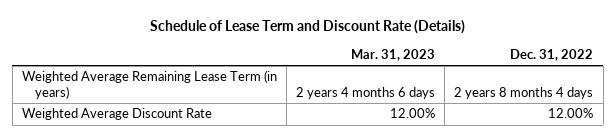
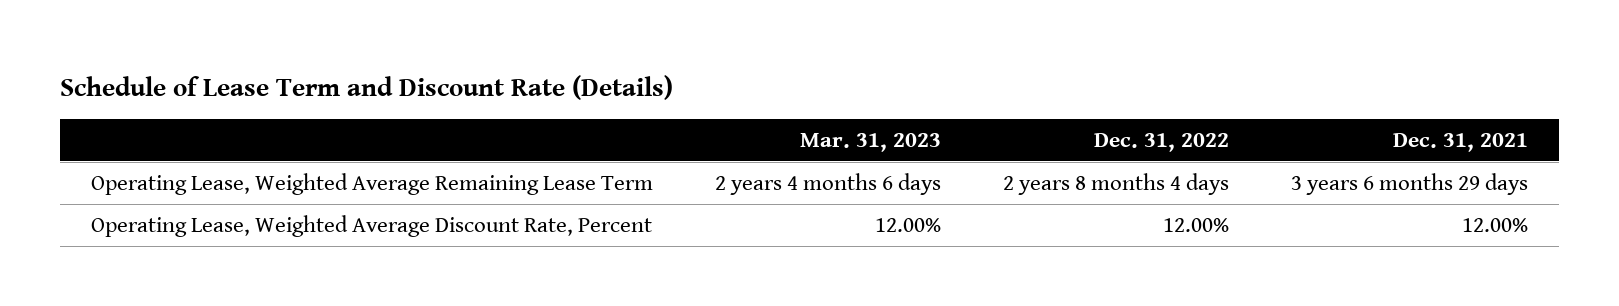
none -> [1393,133,1529,153] Dec. 31, 2021
[21,70,277,99] Weighted Average Remaining Lease Term (in years) -> [90,173,653,196] Operating Lease, Weighted Average Remaining Lease Term
[21,108,212,121] Weighted Average Discount Rate -> [90,215,652,238] Operating Lease, Weighted Average Discount Rate, Percent

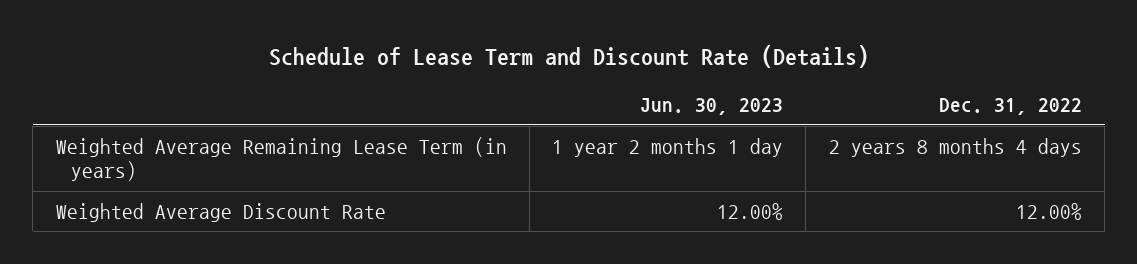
[799,133,941,153] Mar. 31, 2023 -> none
[1393,133,1529,153] Dec. 31, 2021 -> none
none -> [640,98,784,116] Jun. 30, 2023
[90,173,653,196] Operating Lease, Weighted Average Remaining Lease Term -> [55,136,507,182] Weighted Average Remaining Lease Term (in years)
[90,215,652,238] Operating Lease, Weighted Average Discount Rate, Percent -> [55,202,386,222] Weighted Average Discount Rate

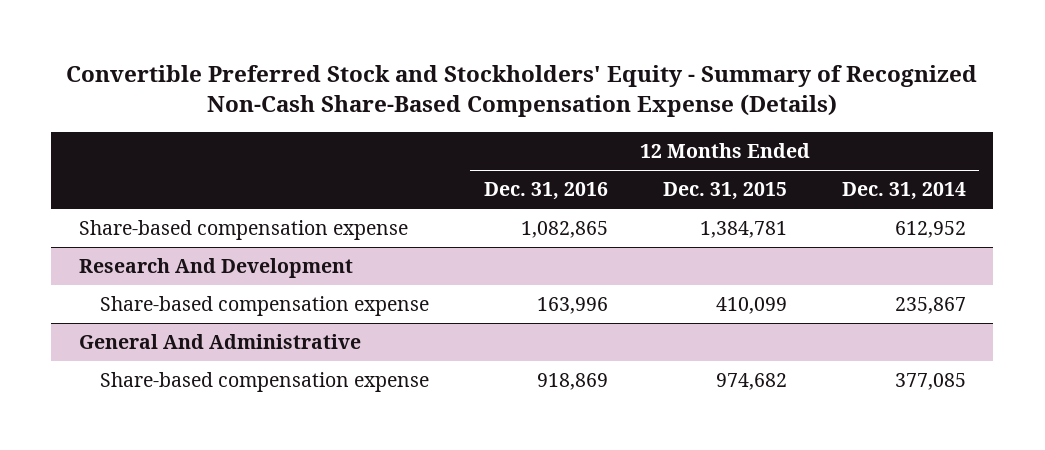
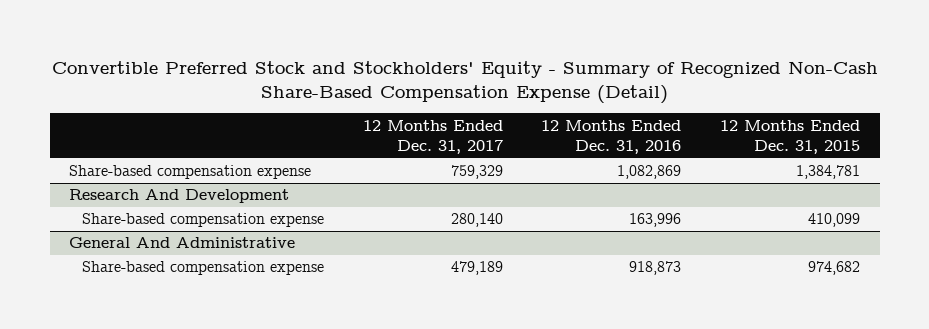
[66,64,978,118] Convertible Preferred Stock and Stockholders' Equity - Summary of Recognized Non-Cash Share-Based Compensation Expense (Details) -> [51,60,878,104] Convertible Preferred Stock and Stockholders' Equity - Summary of Recognized Non-Cash Share-Based Compensation Expense (Detail)
[841,182,966,201] Dec. 31, 2014 -> none
none -> [362,119,503,155] 12 Months Ended Dec. 31, 2017
[520,221,608,239] 1,082,865 -> [617,165,682,180] 1,082,869
[536,373,608,391] 918,869 -> [629,261,682,276] 918,873

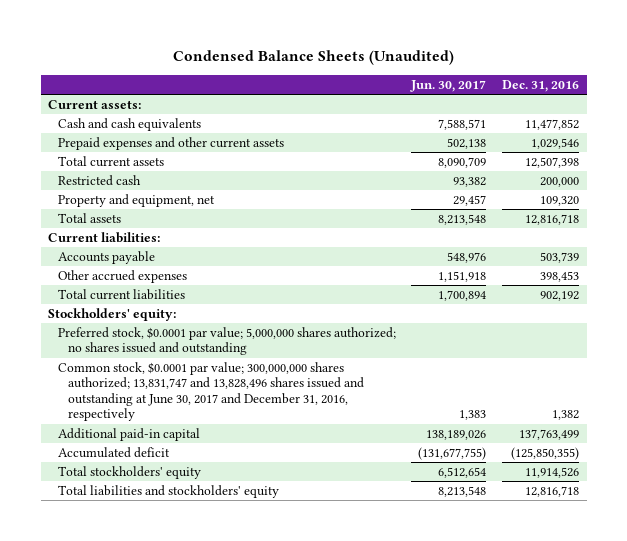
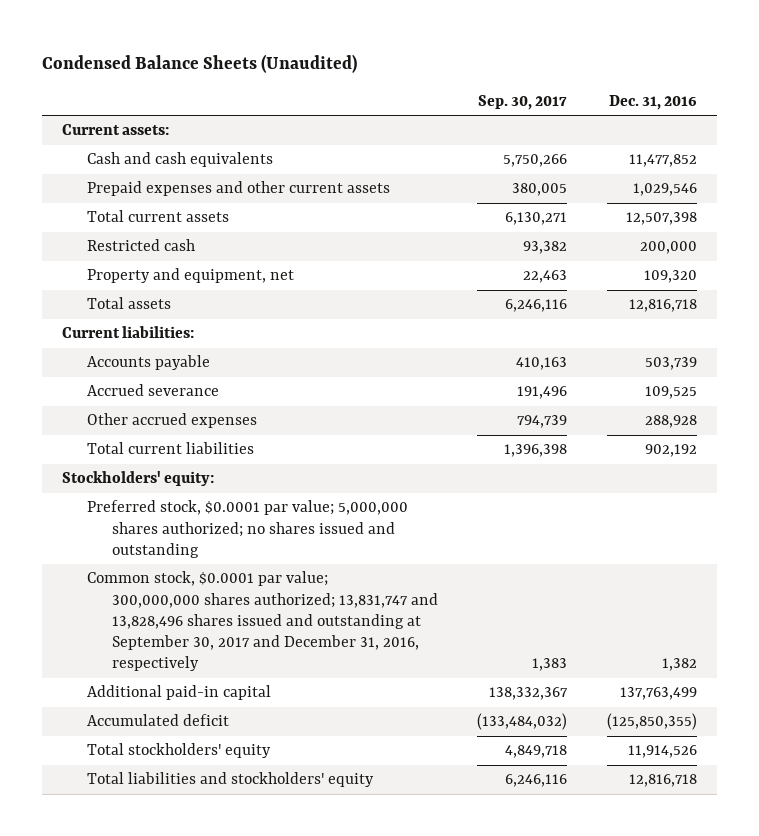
[410,79,487,92] Jun. 30, 2017 -> none
none -> [478,94,568,110] Sep. 30, 2017
none -> [86,384,219,397] Accrued severance
[539,270,579,282] 398,453 -> [644,415,697,429] 288,928
[57,361,364,422] Common stock, $0.0001 par value; 300,000,000 shares authorized; 13,831,747 and 13,828,496 shares issued and outstanding at June 30, 2017 and December 31, 2016, respectively -> [86,571,438,672] Common stock, $0.0001 par value; 300,000,000 shares authorized; 13,831,747 and 13,828,496 shares issued and outstanding at September 30, 2017 and December 31, 2016, respectively

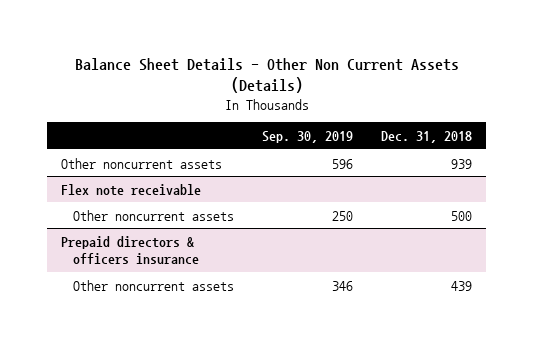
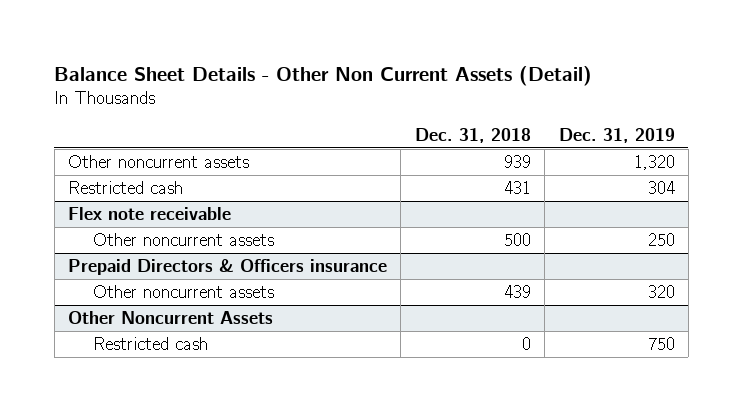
[74,57,459,94] Balance Sheet Details - Other Non Current Assets (Details) -> [54,65,593,86] Balance Sheet Details - Other Non Current Assets (Detail)
[261,131,353,144] Sep. 30, 2019 -> none
none -> [558,127,675,143] Dec. 31, 2019
none -> [67,181,183,195] Restricted cash
[61,235,199,265] Prepaid directors & officers insurance -> [67,259,387,276] Prepaid Directors & Officers insurance
none -> [67,311,273,325] Other Noncurrent Assets
none -> [92,337,208,351] Restricted cash

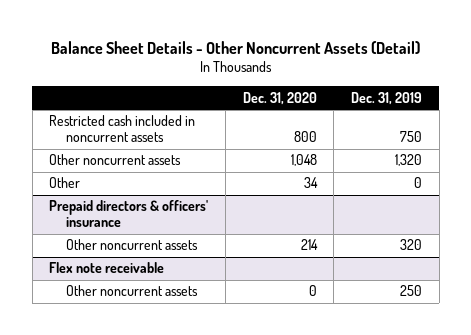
[54,65,593,86] Balance Sheet Details - Other Non Current Assets (Detail) -> [50,40,420,54] Balance Sheet Details - Other Noncurrent Assets (Detail)
[414,127,531,143] Dec. 31, 2018 -> none
none -> [242,91,317,105] Dec. 31, 2020
none -> [49,115,196,143] Restricted cash included in noncurrent assets
[67,181,183,195] Restricted cash -> none
none -> [49,177,81,189] Other
none -> [49,200,209,228] Prepaid directors & officers' insurance
none -> [66,239,199,251] Other noncurrent assets
[67,259,387,276] Prepaid Directors & Officers insurance -> none
[92,285,274,299] Other noncurrent assets -> none
[67,311,273,325] Other Noncurrent Assets -> none
[92,337,208,351] Restricted cash -> none

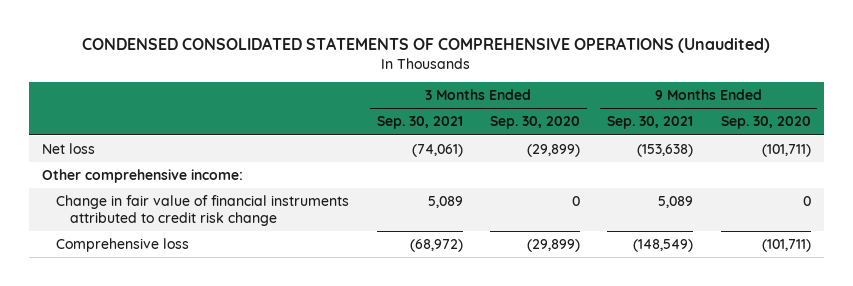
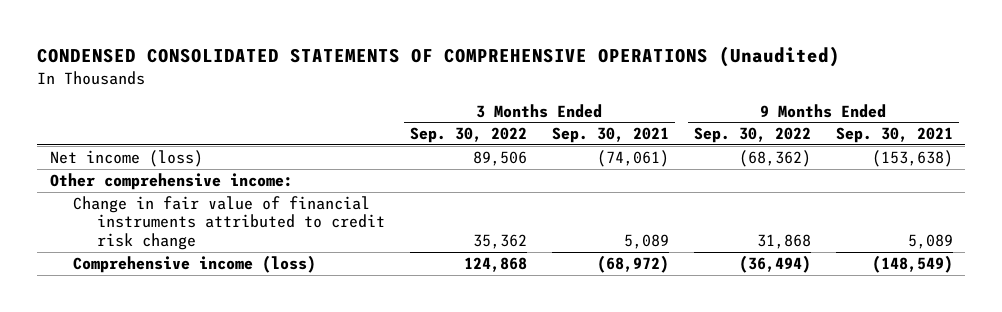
[489,116,580,130] Sep. 30, 2020 -> none
[720,116,811,130] Sep. 30, 2020 -> none
none -> [409,127,527,144] Sep. 30, 2022
none -> [693,127,811,144] Sep. 30, 2022
[42,142,96,154] Net loss -> [49,149,203,167] Net income (loss)
[56,237,190,252] Comprehensive loss -> [73,254,317,273] Comprehensive income (loss)

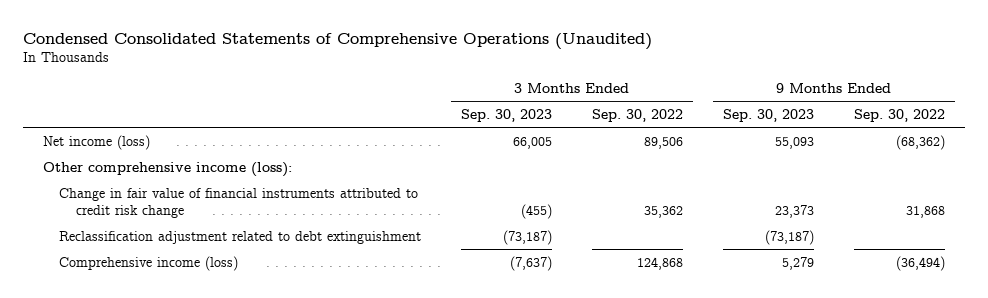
[37,46,841,68] CONDENSED CONSOLIDATED STATEMENTS OF COMPREHENSIVE OPERATIONS (Unaudited) -> [23,33,653,51] Condensed Consolidated Statements of Comprehensive Operations (Unaudited)
[551,127,669,144] Sep. 30, 2021 -> none
[835,127,953,144] Sep. 30, 2021 -> none
none -> [461,108,553,122] Sep. 30, 2023
none -> [723,108,815,122] Sep. 30, 2023
[49,172,293,190] Other comprehensive income: -> [43,161,293,177] Other comprehensive income (loss):
none -> [59,230,422,244] Reclassification adjustment related to debt extinguishment

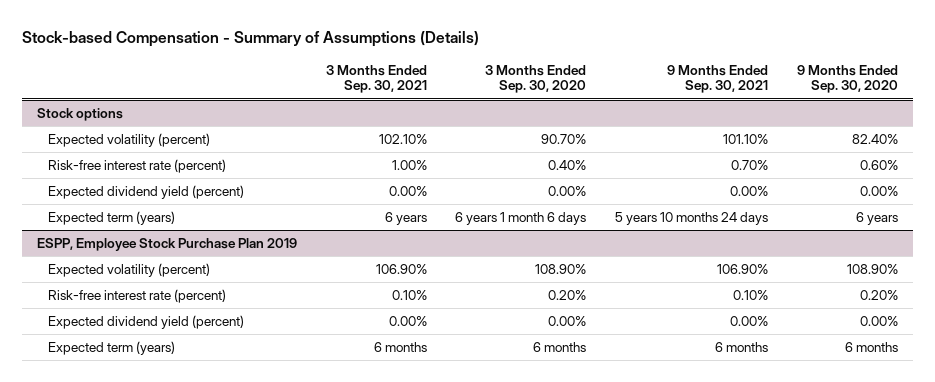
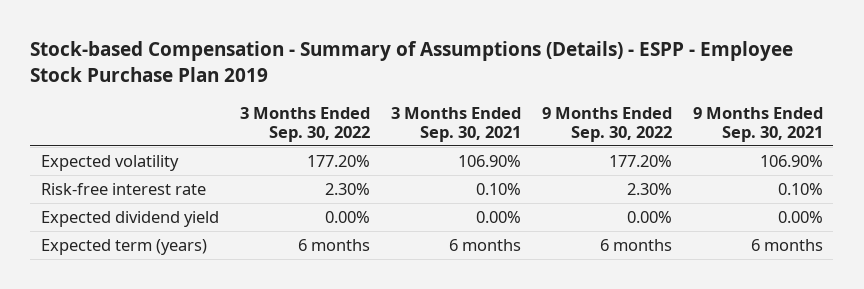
[22,31,480,48] Stock-based Compensation - Summary of Assumptions (Details) -> [30,41,794,83] Stock-based Compensation - Summary of Assumptions (Details) - ESPP - Employee Stock Purchase Plan 2019
[485,64,587,94] 3 Months Ended Sep. 30, 2020 -> none
[797,64,899,94] 9 Months Ended Sep. 30, 2020 -> none
none -> [239,106,370,142] 3 Months Ended Sep. 30, 2022
none -> [541,106,672,142] 9 Months Ended Sep. 30, 2022
[36,108,123,122] Stock options -> none
[47,211,175,226] Expected term (years) -> none
[36,238,297,252] ESPP, Employee Stock Purchase Plan 2019 -> none
[47,263,210,278] Expected volatility (percent) -> none
[47,289,226,304] Risk-free interest rate (percent) -> none
[47,315,244,330] Expected dividend yield (percent) -> none
[47,133,210,148] Expected volatility (percent) -> [40,154,179,171] Expected volatility
[378,134,427,145] 102.10% -> [457,154,521,167] 106.90%
[723,134,769,145] 101.10% -> [759,154,823,167] 106.90%
[47,159,226,174] Risk-free interest rate (percent) -> [40,182,206,195] Risk-free interest rate
[391,160,427,171] 1.00% -> [475,182,521,195] 0.10%
[731,160,769,171] 0.70% -> [777,182,823,195] 0.10%
[47,185,244,200] Expected dividend yield (percent) -> [40,210,219,227] Expected dividend yield

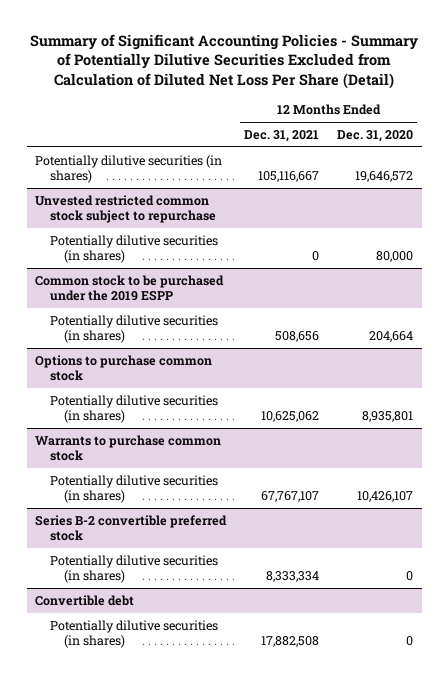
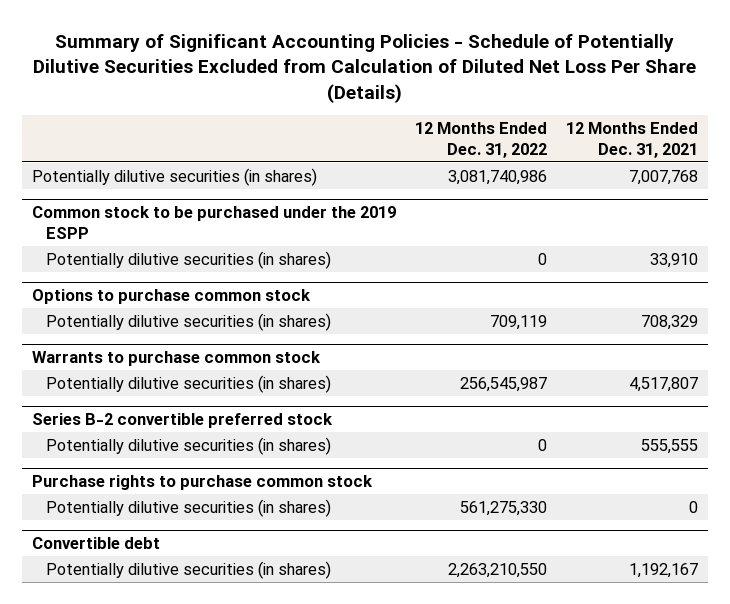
[30,33,419,89] Summary of Significant Accounting Policies - Summary of Potentially Dilutive Securities Excluded from Calculation of Diluted Net Loss Per Share (Detail) -> [33,33,697,103] Summary of Significant Accounting Policies - Schedule of Potentially Dilutive Securities Excluded from Calculation of Diluted Net Loss Per Share (Details)
[336,129,413,142] Dec. 31, 2020 -> none
none -> [415,121,548,158] 12 Months Ended Dec. 31, 2022
[35,194,216,224] Unvested restricted common stock subject to repurchase -> none
[49,234,218,264] Potentially dilutive securities (in shares) -> none
[258,171,320,183] 105,116,667 -> [629,169,699,185] 7,007,768
[275,331,320,343] 508,656 -> [650,252,699,268] 33,910
[261,411,320,423] 10,625,062 -> [641,314,699,330] 708,329
[261,491,320,503] 67,767,107 -> [629,376,699,392] 4,517,807
[266,571,320,583] 8,333,334 -> [641,438,699,454] 555,555
none -> [31,475,373,491] Purchase rights to purchase common stock
none -> [45,498,331,517] Potentially dilutive securities (in shares)
[261,636,320,648] 17,882,508 -> [629,562,699,578] 1,192,167

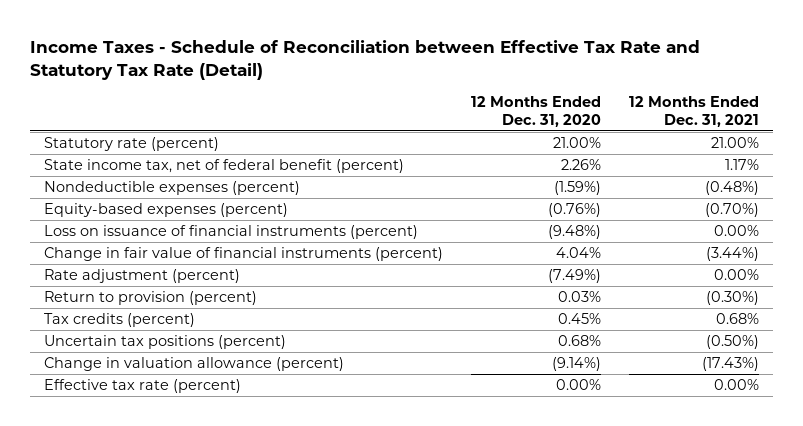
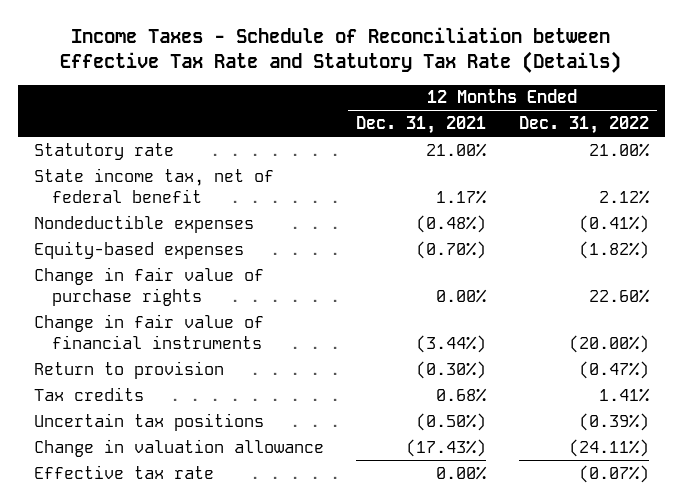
[30,39,701,80] Income Taxes - Schedule of Reconciliation between Effective Tax Rate and Statutory Tax Rate (Detail) -> [60,26,622,74] Income Taxes - Schedule of Reconciliation between Effective Tax Rate and Statutory Tax Rate (Details)
[470,95,601,127] 12 Months Ended Dec. 31, 2020 -> none
none -> [518,116,649,135] Dec. 31, 2022
[44,225,419,240] Loss on issuance of financial instruments (percent) -> none
[44,269,241,284] Rate adjustment (percent) -> none
[44,137,220,152] Statutory rate (percent) -> [33,142,174,160] Statutory rate
[44,159,405,174] State income tax, net of federal benefit (percent) -> [33,167,274,203] State income tax, net of federal benefit
[44,181,301,196] Nondeductible expenses (percent) -> [33,214,254,233] Nondeductible expenses
[44,203,289,218] Equity-based expenses (percent) -> [33,240,244,259] Equity-based expenses
none -> [33,266,264,306] Change in fair value of purchase rights
[44,247,444,262] Change in fair value of financial instruments (percent) -> [33,313,264,349] Change in fair value of financial instruments
[44,291,258,306] Return to provision (percent) -> [33,360,224,379] Return to provision
[44,313,196,328] Tax credits (percent) -> [33,386,144,401] Tax credits
[44,335,287,350] Uncertain tax positions (percent) -> [33,412,264,431] Uncertain tax positions
[44,357,345,372] Change in valuation allowance (percent) -> [33,438,324,457] Change in valuation allowance
[44,379,242,394] Effective tax rate (percent) -> [33,464,214,479] Effective tax rate

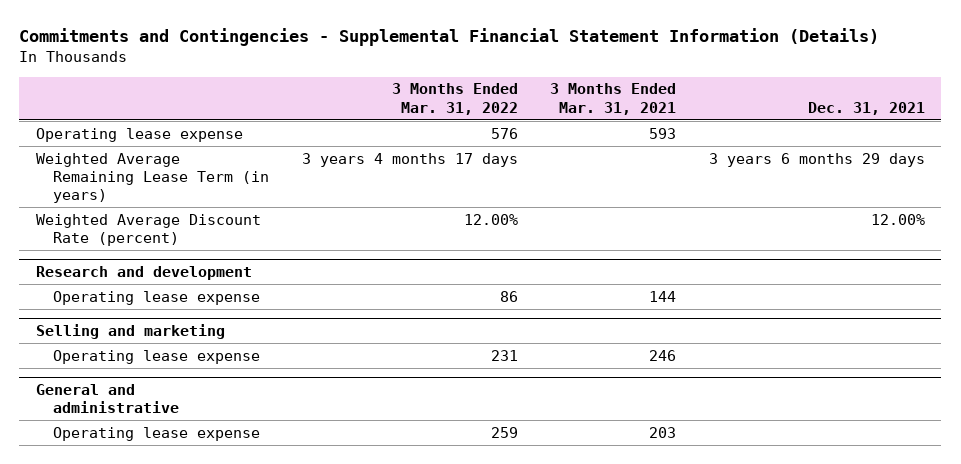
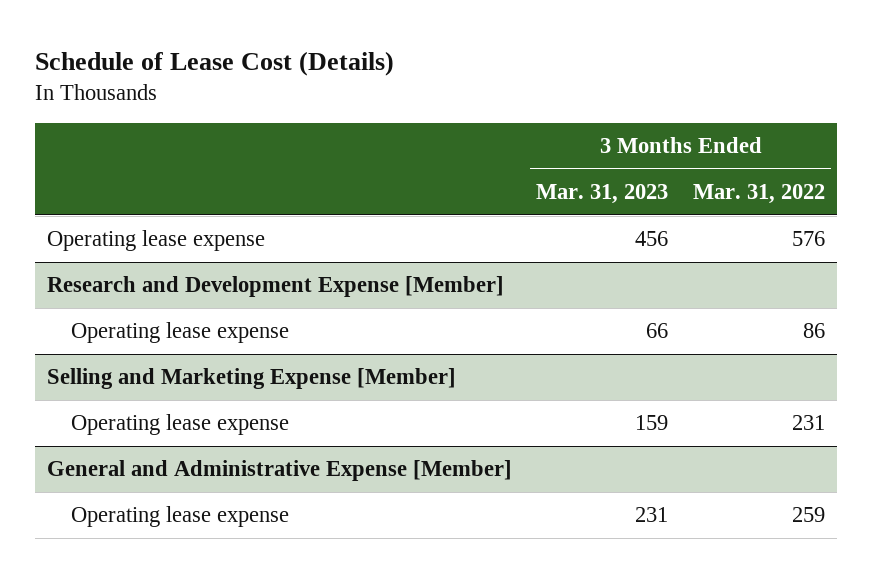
[19,28,880,47] Commitments and Contingencies - Supplemental Financial Statement Information (Details) -> [34,50,394,76] Schedule of Lease Cost (Details)
[550,83,677,115] 3 Months Ended Mar. 31, 2021 -> none
[807,101,925,115] Dec. 31, 2021 -> none
none -> [536,183,669,204] Mar. 31, 2023
[35,152,270,204] Weighted Average Remaining Lease Term (in years) -> none
[35,213,261,247] Weighted Average Discount Rate (percent) -> none
[35,265,252,280] Research and development -> [47,276,505,298] Research and Development Expense [Member]
[35,323,225,339] Selling and marketing -> [47,368,457,390] Selling and Marketing Expense [Member]
[35,383,180,414] General and administrative -> [47,460,513,482] General and Administrative Expense [Member]

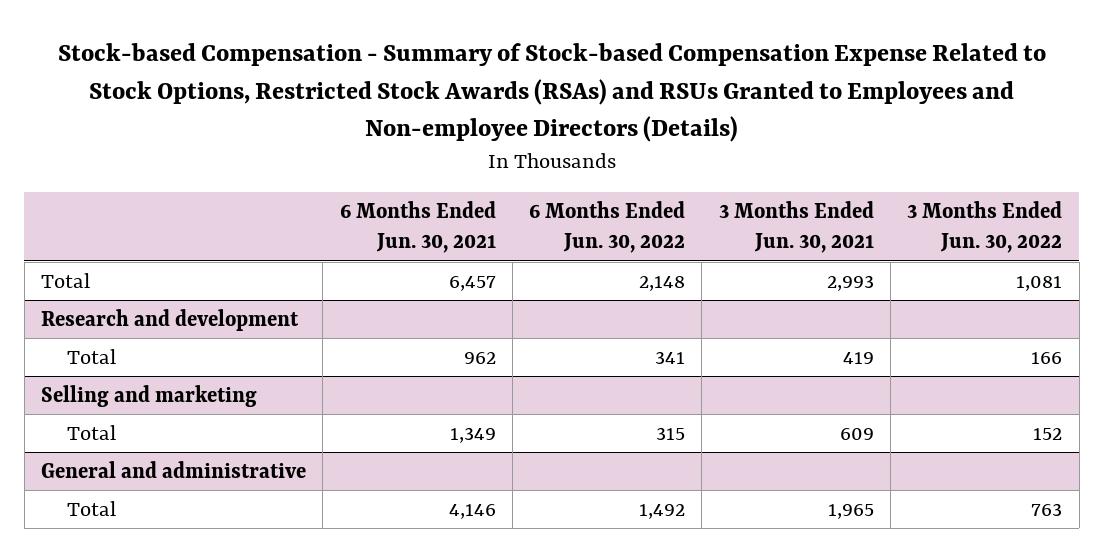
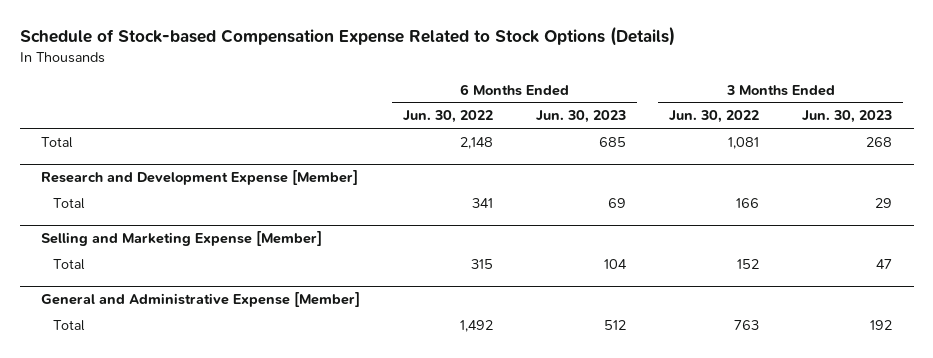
[57,43,1046,142] Stock-based Compensation - Summary of Stock-based Compensation Expense Related to Stock Options, Restricted Stock Awards (RSAs) and RSUs Granted to Employees and Non-employee Directors (Details) -> [19,26,675,47] Schedule of Stock-based Compensation Expense Related to Stock Options (Details)
[339,201,496,254] 6 Months Ended Jun. 30, 2021 -> none
[718,201,874,254] 3 Months Ended Jun. 30, 2021 -> none
none -> [536,110,627,124] Jun. 30, 2023
none -> [802,110,893,124] Jun. 30, 2023
[40,309,299,332] Research and development -> [41,170,359,186] Research and Development Expense [Member]
[40,385,257,408] Selling and marketing -> [41,231,323,247] Selling and Marketing Expense [Member]
[40,461,306,479] General and administrative -> [41,292,361,308] General and Administrative Expense [Member]

